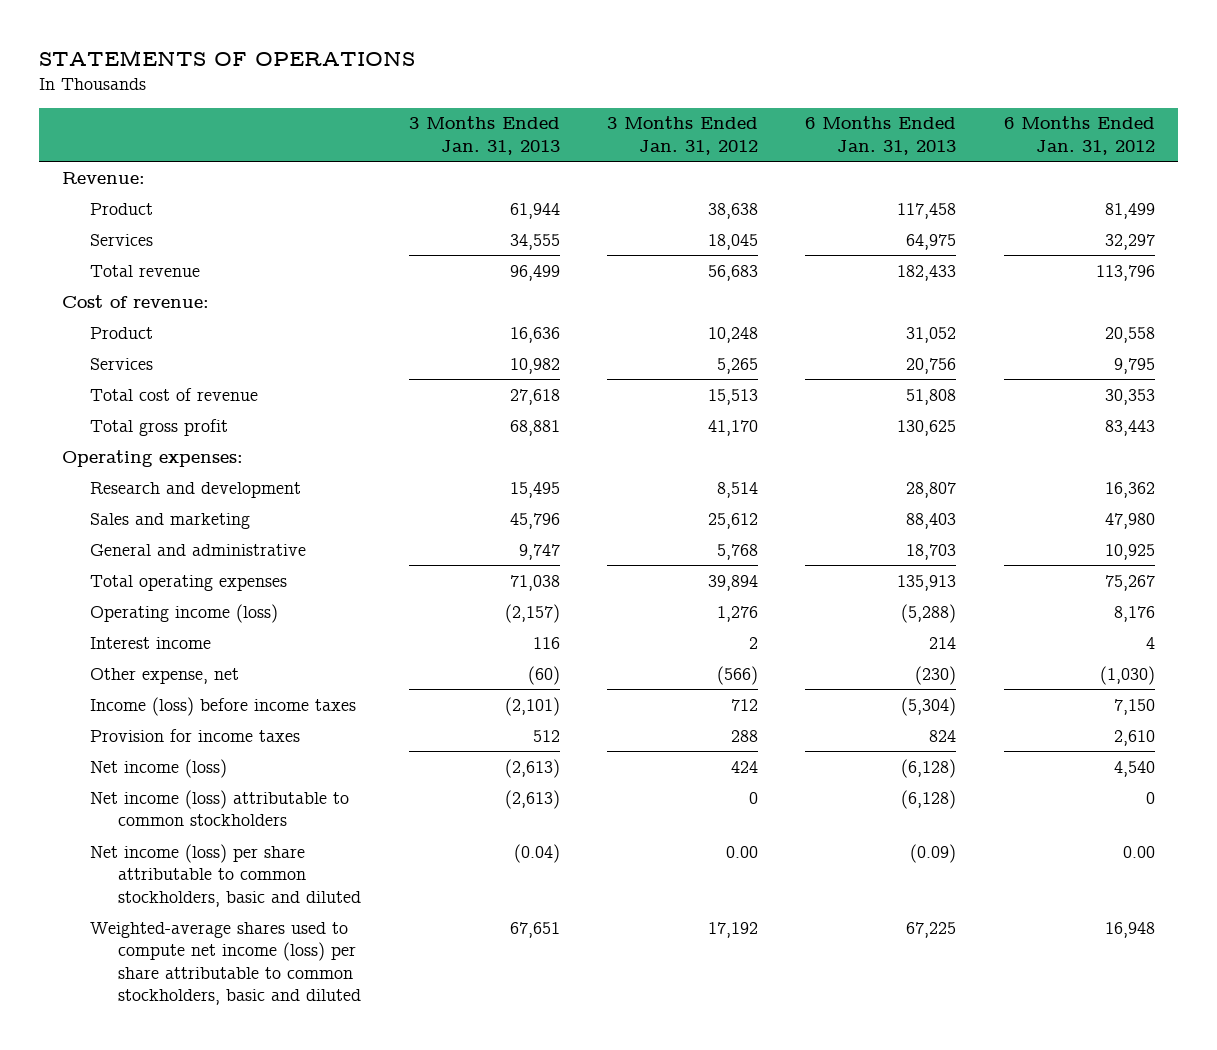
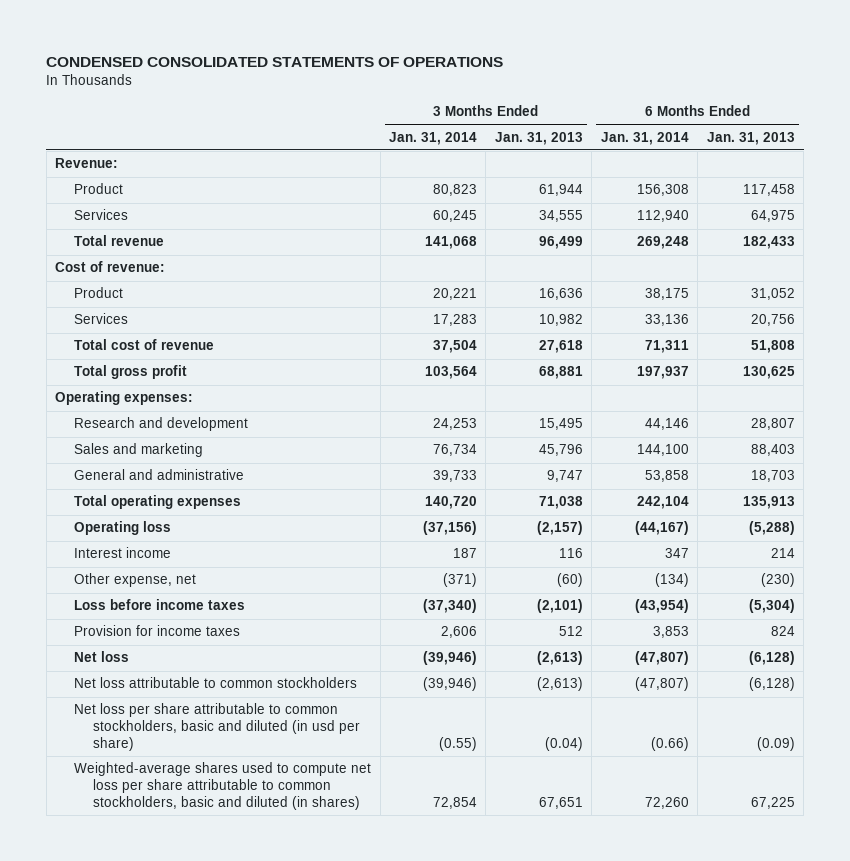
[38,50,415,67] STATEMENTS OF OPERATIONS -> [46,57,504,68] CONDENSED CONSOLIDATED STATEMENTS OF OPERATIONS
[607,116,759,155] 3 Months Ended Jan. 31, 2012 -> none
[1003,116,1155,155] 6 Months Ended Jan. 31, 2012 -> none
none -> [389,131,478,145] Jan. 31, 2014
none -> [600,131,689,145] Jan. 31, 2014
[90,603,279,623] Operating income (loss) -> [74,521,172,536] Operating loss
[90,696,357,716] Income (loss) before income taxes -> [74,599,246,611] Loss before income taxes
[90,758,228,778] Net income (loss) -> [74,651,130,663] Net loss
[90,789,350,827] Net income (loss) attributable to common stockholders -> [74,677,358,689] Net loss attributable to common stockholders
[90,843,362,907] Net income (loss) per share attributable to common stockholders, basic and diluted -> [74,703,360,751] Net loss per share attributable to common stockholders, basic and diluted (in usd per share)
[90,921,362,1006] Weighted-average shares used to compute net income (loss) per share attributable to common stockholders, basic and diluted -> [74,762,372,810] Weighted-average shares used to compute net loss per share attributable to common stockholders, basic and diluted (in shares)

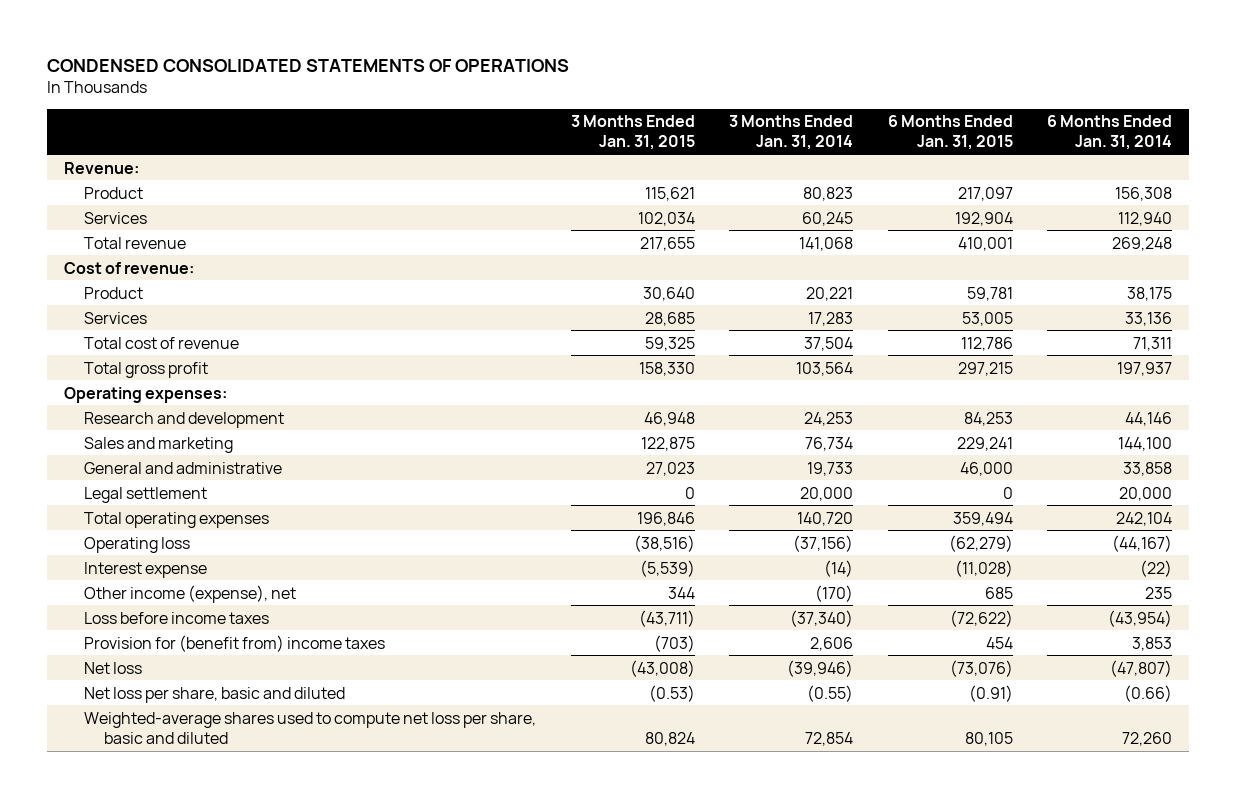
[494,131,583,145] Jan. 31, 2013 -> none
[706,131,795,145] Jan. 31, 2013 -> none
none -> [570,115,695,151] 3 Months Ended Jan. 31, 2015
none -> [887,115,1013,151] 6 Months Ended Jan. 31, 2015
[433,470,478,483] 39,733 -> [807,461,854,476] 19,733
[644,470,689,483] 53,858 -> [1122,461,1172,476] 33,858
none -> [84,486,208,503] Legal settlement
[74,547,172,559] Interest income -> none
none -> [84,561,208,578] Interest expense
[74,573,197,588] Other expense, net -> [84,584,297,603] Other income (expense), net
[443,573,478,588] (371) -> [815,584,854,602] (170)
[654,573,689,588] (134) -> [1144,586,1172,599] 235
[74,625,241,637] Provision for income taxes -> [84,634,386,652] Provision for (benefit from) income taxes
[74,677,358,689] Net loss attributable to common stockholders -> none
[74,703,360,751] Net loss per share attributable to common stockholders, basic and diluted (in usd per share) -> [84,686,346,703] Net loss per share, basic and diluted
[74,762,372,810] Weighted-average shares used to compute net loss per share attributable to common stockholders, basic and diluted (in shares) -> [84,711,537,744] Weighted-average shares used to compute net loss per share, basic and diluted

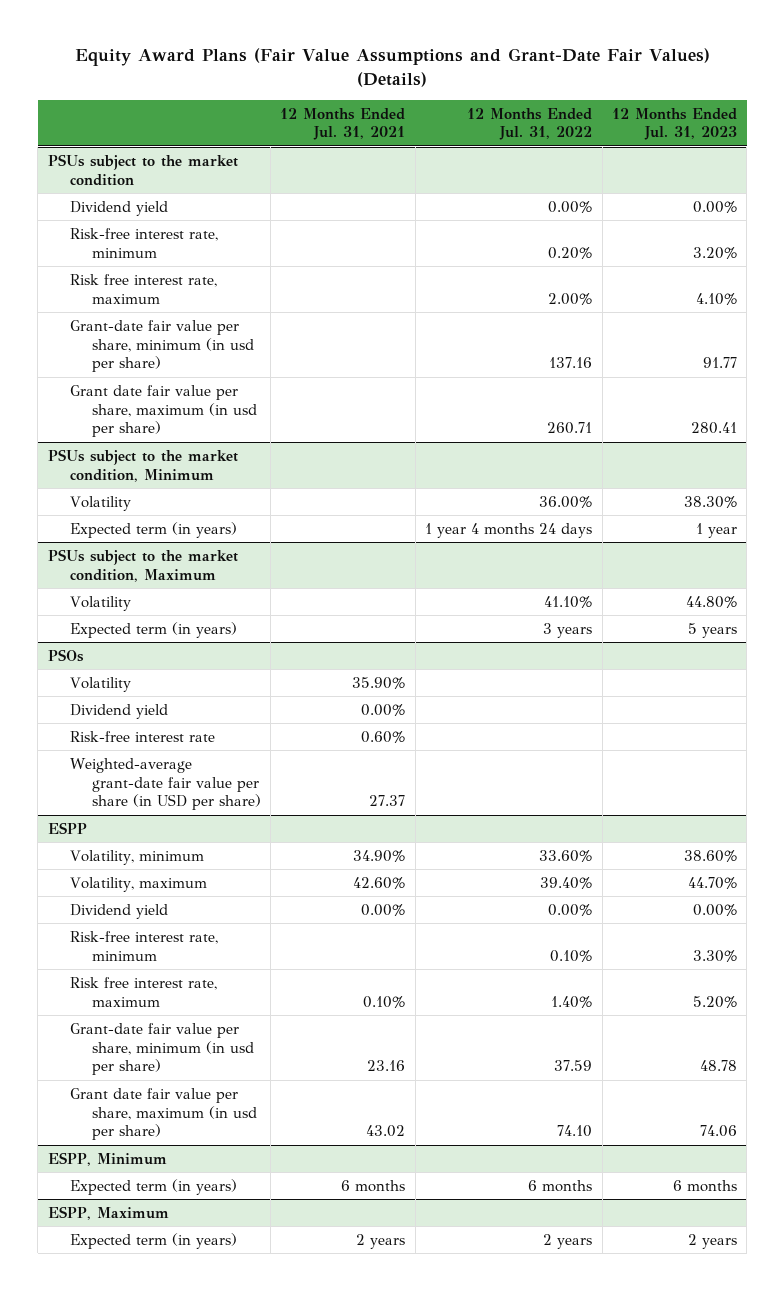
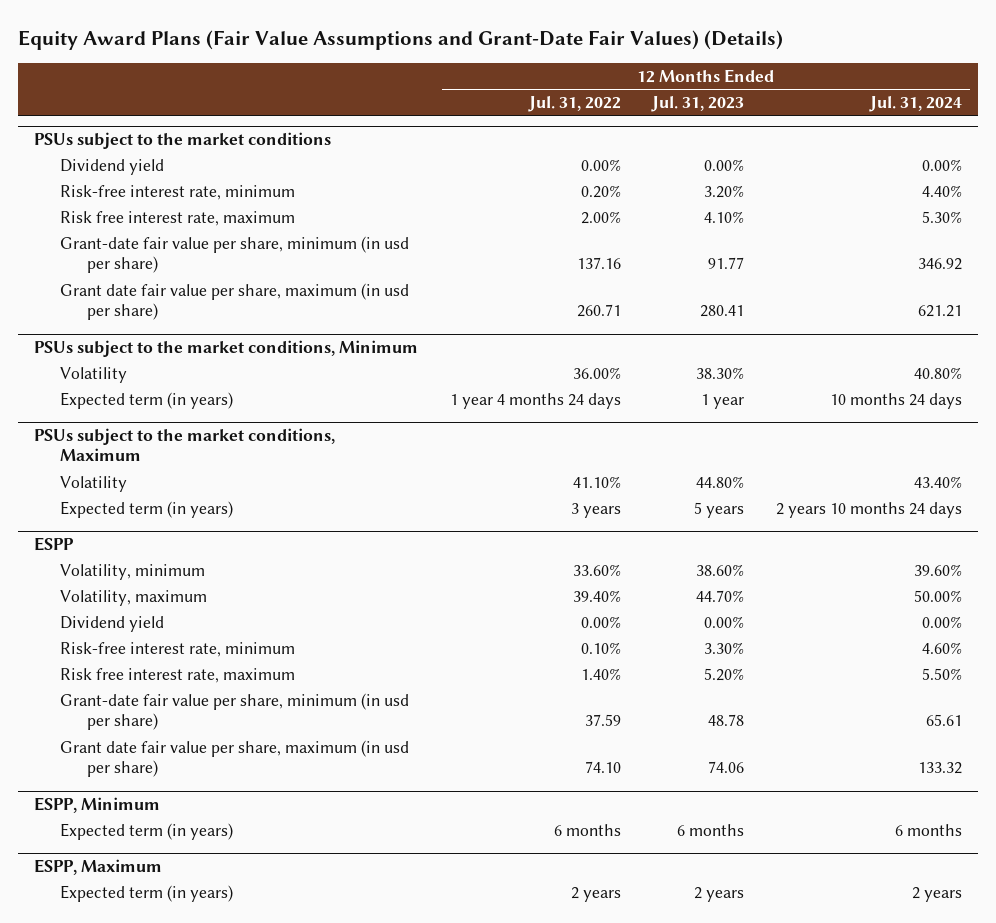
[280,107,406,141] 12 Months Ended Jul. 31, 2021 -> none
none -> [869,95,963,112] Jul. 31, 2024
[47,153,238,186] PSUs subject to the market condition -> [33,132,331,150] PSUs subject to the market conditions
[47,448,238,482] PSUs subject to the market condition, Minimum -> [33,340,418,358] PSUs subject to the market conditions, Minimum
[47,548,238,582] PSUs subject to the market condition, Maximum -> [33,428,335,462] PSUs subject to the market conditions, Maximum
[47,648,84,662] PSOs -> none
[69,676,131,692] Volatility -> none
[69,703,168,719] Dividend yield -> none
[69,730,215,742] Risk-free interest rate -> none
[69,757,261,811] Weighted-average grant-date fair value per share (in USD per share) -> none

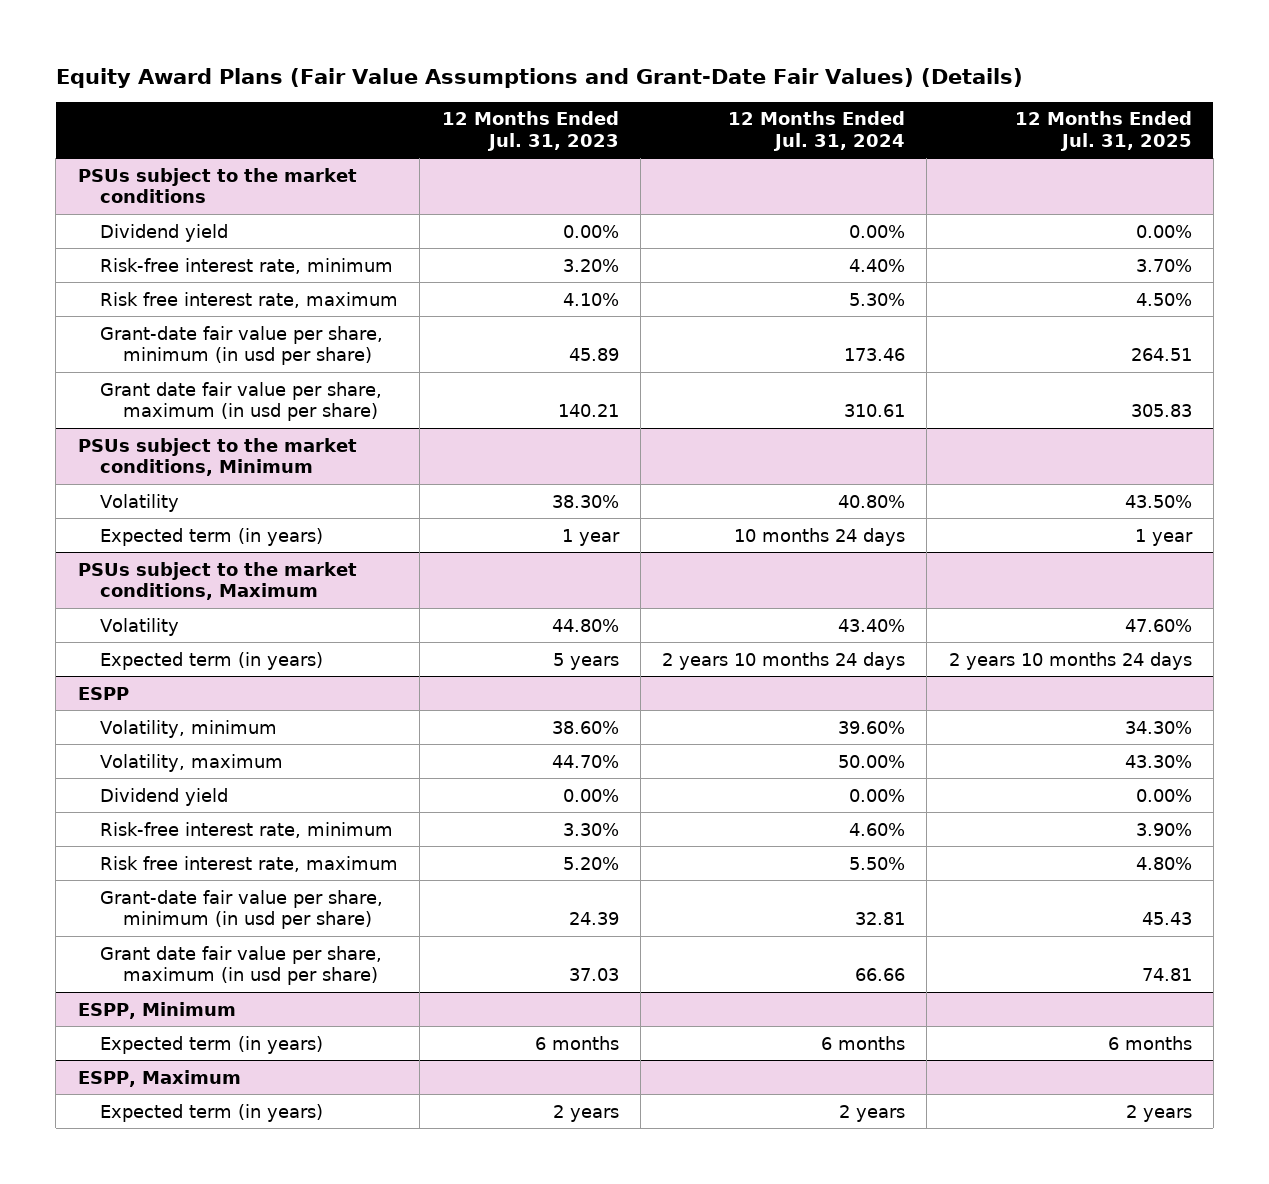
[527,95,621,112] Jul. 31, 2022 -> none
none -> [1014,111,1192,151] 12 Months Ended Jul. 31, 2025
[708,257,745,270] 91.77 -> [568,348,619,362] 45.89
[918,258,963,271] 346.92 -> [844,348,906,362] 173.46
[700,305,745,318] 280.41 -> [557,404,619,418] 140.21
[918,305,963,318] 621.21 -> [844,404,906,418] 310.61
[708,714,745,727] 48.78 -> [568,912,619,926] 24.39
[926,714,963,727] 65.61 -> [855,912,906,926] 32.81
[708,761,745,774] 74.06 -> [568,968,619,982] 37.03
[918,762,963,775] 133.32 -> [855,968,906,982] 66.66

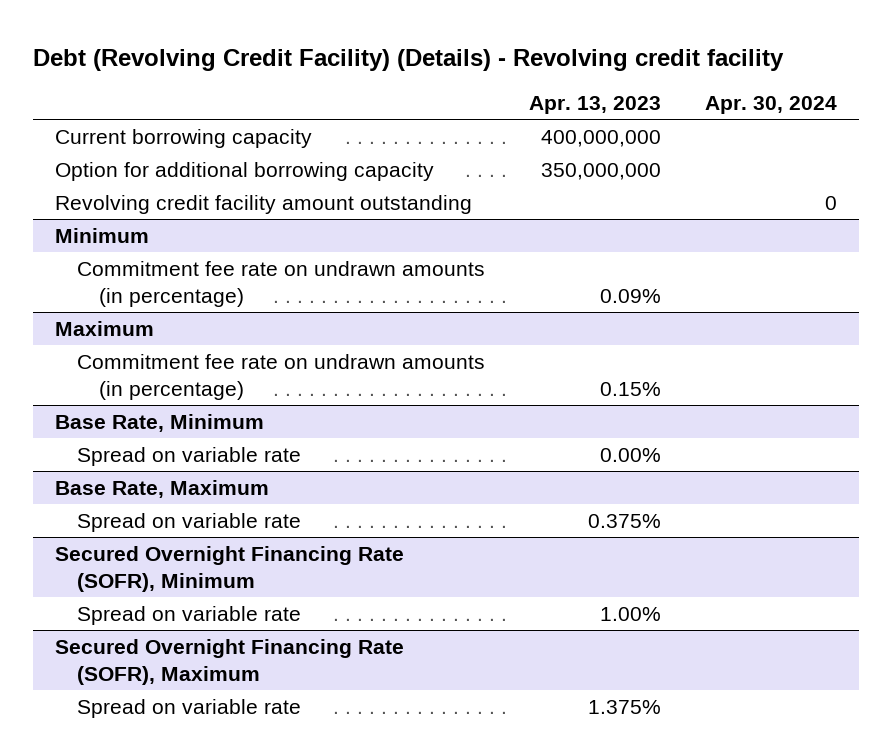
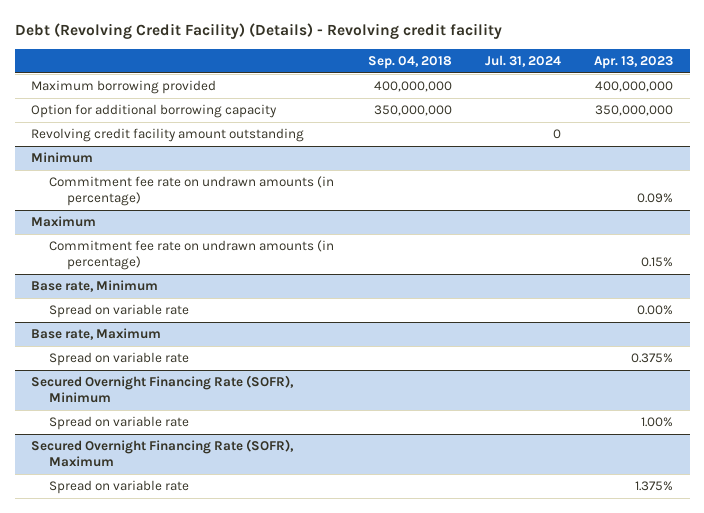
[704,96,837,115] Apr. 30, 2024 -> none
none -> [367,56,452,70] Sep. 04, 2018
none -> [484,55,561,68] Jul. 31, 2024
[55,128,313,148] Current borrowing capacity -> none
none -> [31,80,217,95] Maximum borrowing provided
[55,413,265,432] Base Rate, Minimum -> [31,280,159,293] Base rate, Minimum
[55,479,270,498] Base Rate, Maximum -> [31,328,162,341] Base rate, Maximum

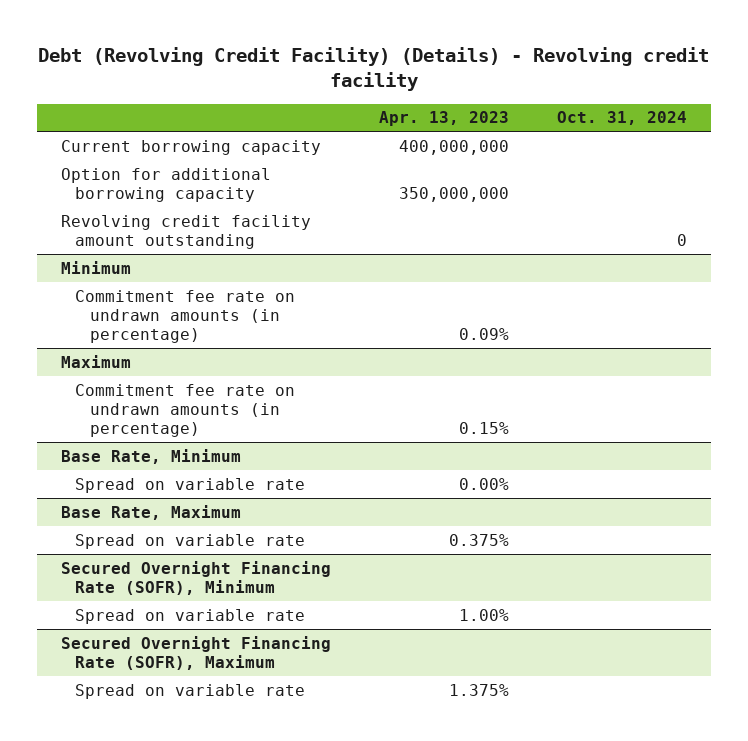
[367,56,452,70] Sep. 04, 2018 -> none
[484,55,561,68] Jul. 31, 2024 -> none
none -> [557,111,688,126] Oct. 31, 2024
[31,80,217,95] Maximum borrowing provided -> none
none -> [61,139,322,155] Current borrowing capacity
[31,280,159,293] Base rate, Minimum -> [61,448,242,464] Base Rate, Minimum
[31,328,162,341] Base rate, Maximum -> [61,504,242,520] Base Rate, Maximum

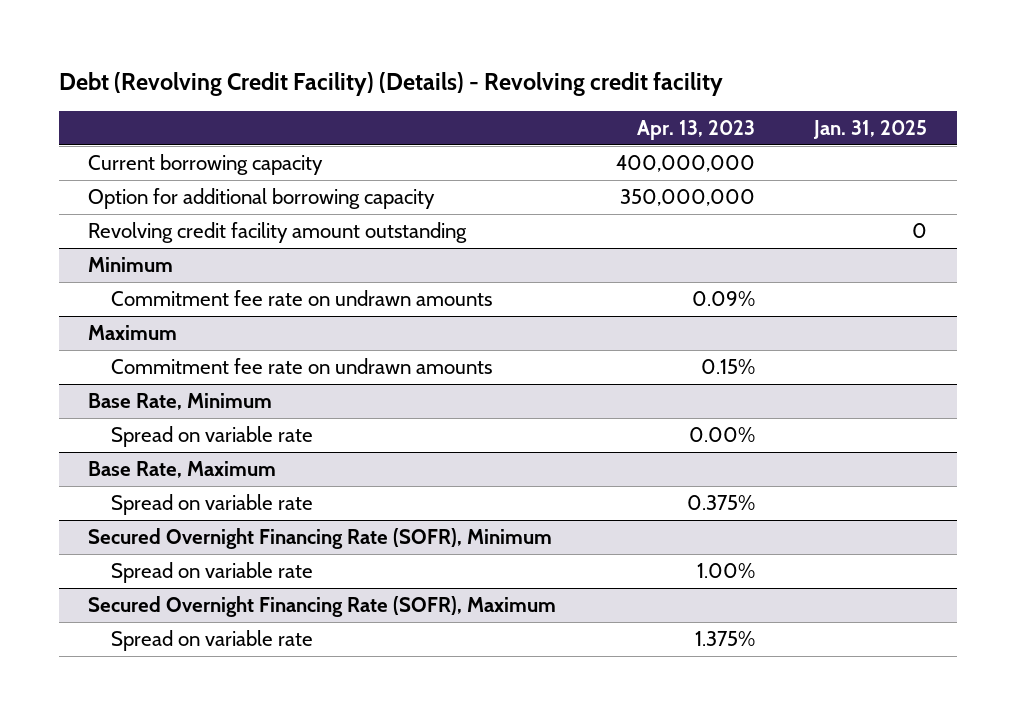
[557,111,688,126] Oct. 31, 2024 -> none
none -> [813,119,928,139] Jan. 31, 2025
[75,289,296,344] Commitment fee rate on undrawn amounts (in percentage) -> [111,290,493,307] Commitment fee rate on undrawn amounts
[75,383,296,438] Commitment fee rate on undrawn amounts (in percentage) -> [111,358,493,375] Commitment fee rate on undrawn amounts

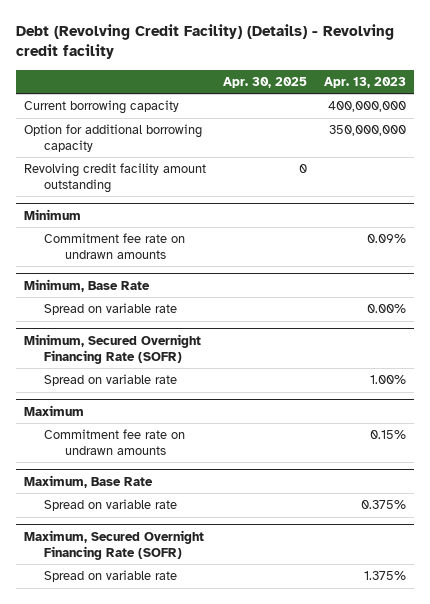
[813,119,928,139] Jan. 31, 2025 -> none
none -> [223,76,308,88] Apr. 30, 2025
none -> [24,279,151,293] Minimum, Base Rate
none -> [44,303,178,316] Spread on variable rate
none -> [24,334,202,365] Minimum, Secured Overnight Financing Rate (SOFR)
none -> [44,374,178,387] Spread on variable rate
[88,393,273,411] Base Rate, Minimum -> none
[111,426,314,448] Spread on variable rate -> none
[88,461,277,479] Base Rate, Maximum -> [24,475,154,489] Maximum, Base Rate
[88,528,553,550] Secured Overnight Financing Rate (SOFR), Minimum -> none
[111,562,314,584] Spread on variable rate -> none
[88,596,557,618] Secured Overnight Financing Rate (SOFR), Maximum -> [24,530,205,561] Maximum, Secured Overnight Financing Rate (SOFR)

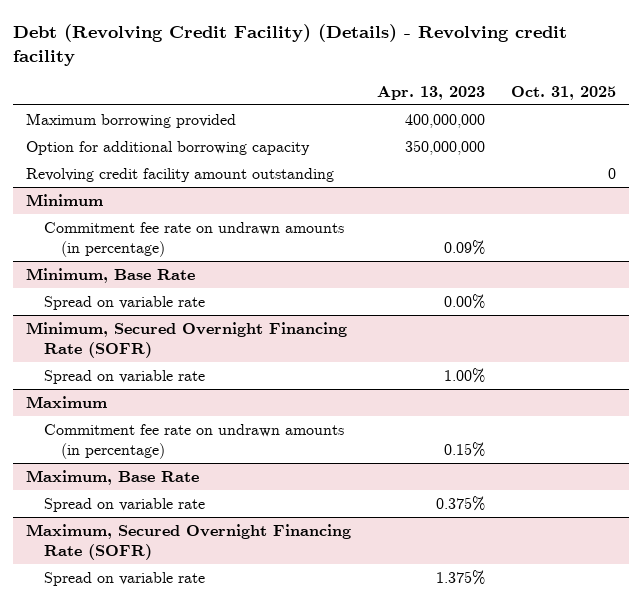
[223,76,308,88] Apr. 30, 2025 -> none
none -> [511,85,617,100] Oct. 31, 2025
[24,100,180,115] Current borrowing capacity -> none
none -> [26,113,237,129] Maximum borrowing provided
[44,233,186,260] Commitment fee rate on undrawn amounts -> [43,222,344,258] Commitment fee rate on undrawn amounts (in percentage)
[44,429,186,456] Commitment fee rate on undrawn amounts -> [43,424,344,460] Commitment fee rate on undrawn amounts (in percentage)

